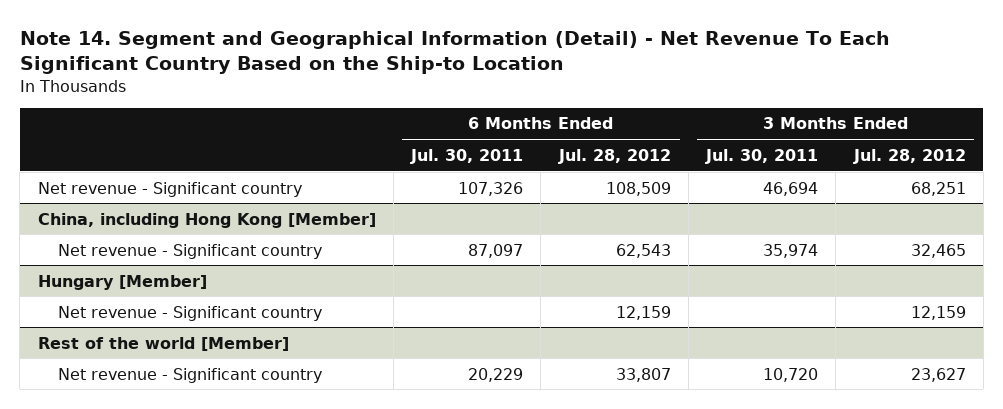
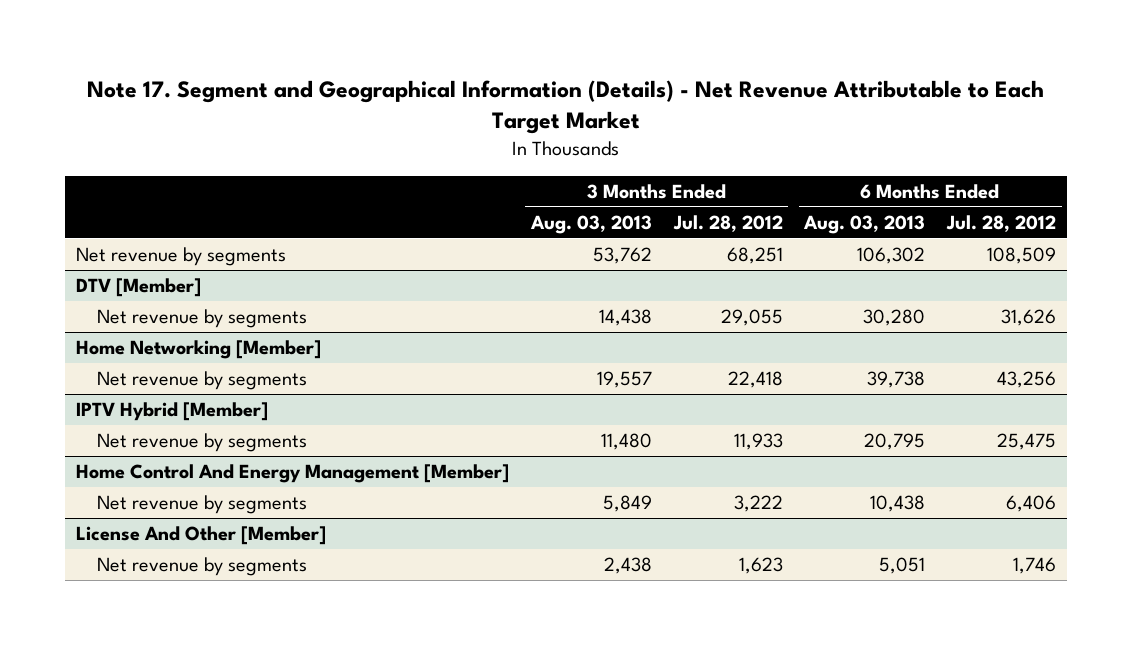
[19,30,890,74] Note 14. Segment and Geographical Information (Detail) - Net Revenue To Each Significant Country Based on the Ship-to Location -> [87,79,1045,135] Note 17. Segment and Geographical Information (Details) - Net Revenue Attributable to Each Target Market
[410,148,524,164] Jul. 30, 2011 -> none
[705,148,819,164] Jul. 30, 2011 -> none
none -> [529,215,652,235] Aug. 03, 2013
none -> [803,215,926,235] Aug. 03, 2013
[37,212,376,228] China, including Hong Kong [Member] -> none
[37,274,207,290] Hungary [Member] -> none
[37,336,289,351] Rest of the world [Member] -> none
[37,181,302,197] Net revenue - Significant country -> [76,247,287,267] Net revenue by segments
none -> [76,278,202,298] DTV [Member]
[57,243,322,259] Net revenue - Significant country -> [97,309,308,329] Net revenue by segments
[615,243,671,258] 62,543 -> [1001,309,1057,327] 31,626
[910,243,966,258] 32,465 -> [720,309,783,327] 29,055
none -> [76,340,322,360] Home Networking [Member]
[57,305,322,321] Net revenue - Significant country -> [97,371,308,391] Net revenue by segments
[615,305,671,320] 12,159 -> [997,371,1057,389] 43,256
[910,305,966,320] 12,159 -> [727,371,783,389] 22,418
none -> [76,402,269,422] IPTV Hybrid [Member]
[57,367,322,383] Net revenue - Significant country -> [97,433,308,453] Net revenue by segments
[615,367,671,382] 33,807 -> [997,433,1057,451] 25,475
[910,367,966,382] 23,627 -> [733,433,783,451] 11,933
none -> [76,464,510,484] Home Control And Energy Management [Member]
none -> [97,495,308,515] Net revenue by segments
none -> [76,526,327,546] License And Other [Member]
none -> [97,557,308,577] Net revenue by segments

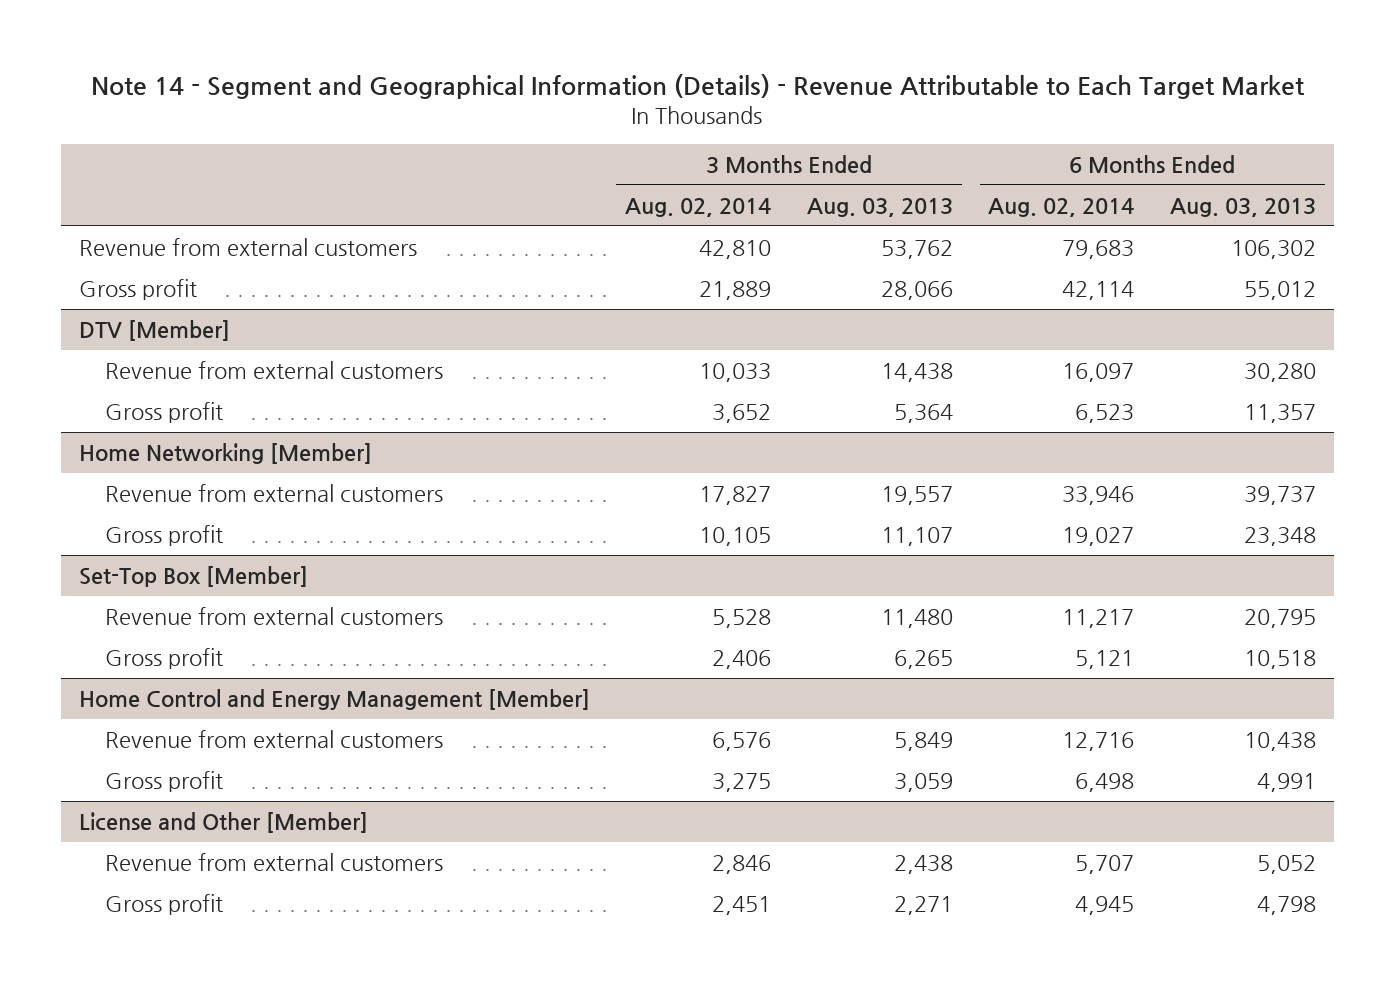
[87,79,1045,135] Note 17. Segment and Geographical Information (Details) - Net Revenue Attributable to Each Target Market -> [91,74,1306,100] Note 14 - Segment and Geographical Information (Details) - Revenue Attributable to Each Target Market
[672,215,783,233] Jul. 28, 2012 -> none
[946,215,1057,233] Jul. 28, 2012 -> none
none -> [625,197,772,217] Aug. 02, 2014
none -> [988,197,1135,217] Aug. 02, 2014
[76,247,287,267] Net revenue by segments -> [78,237,417,256] Revenue from external customers
none -> [78,278,197,300] Gross profit
[97,309,308,329] Net revenue by segments -> [105,360,444,379] Revenue from external customers
none -> [105,401,224,423] Gross profit
[97,371,308,391] Net revenue by segments -> none
[76,402,269,422] IPTV Hybrid [Member] -> none
[97,557,308,577] Net revenue by segments -> none
none -> [105,483,444,502] Revenue from external customers
none -> [105,524,224,546] Gross profit
none -> [78,565,308,587] Set-Top Box [Member]
[97,433,308,453] Net revenue by segments -> [105,606,444,625] Revenue from external customers
none -> [105,647,224,669] Gross profit
[76,464,510,484] Home Control And Energy Management [Member] -> [78,688,590,710] Home Control and Energy Management [Member]
[97,495,308,515] Net revenue by segments -> [105,729,444,748] Revenue from external customers
none -> [105,770,224,792] Gross profit
[76,526,327,546] License And Other [Member] -> [78,811,368,833] License and Other [Member]
none -> [105,852,444,871] Revenue from external customers
none -> [105,893,224,915] Gross profit

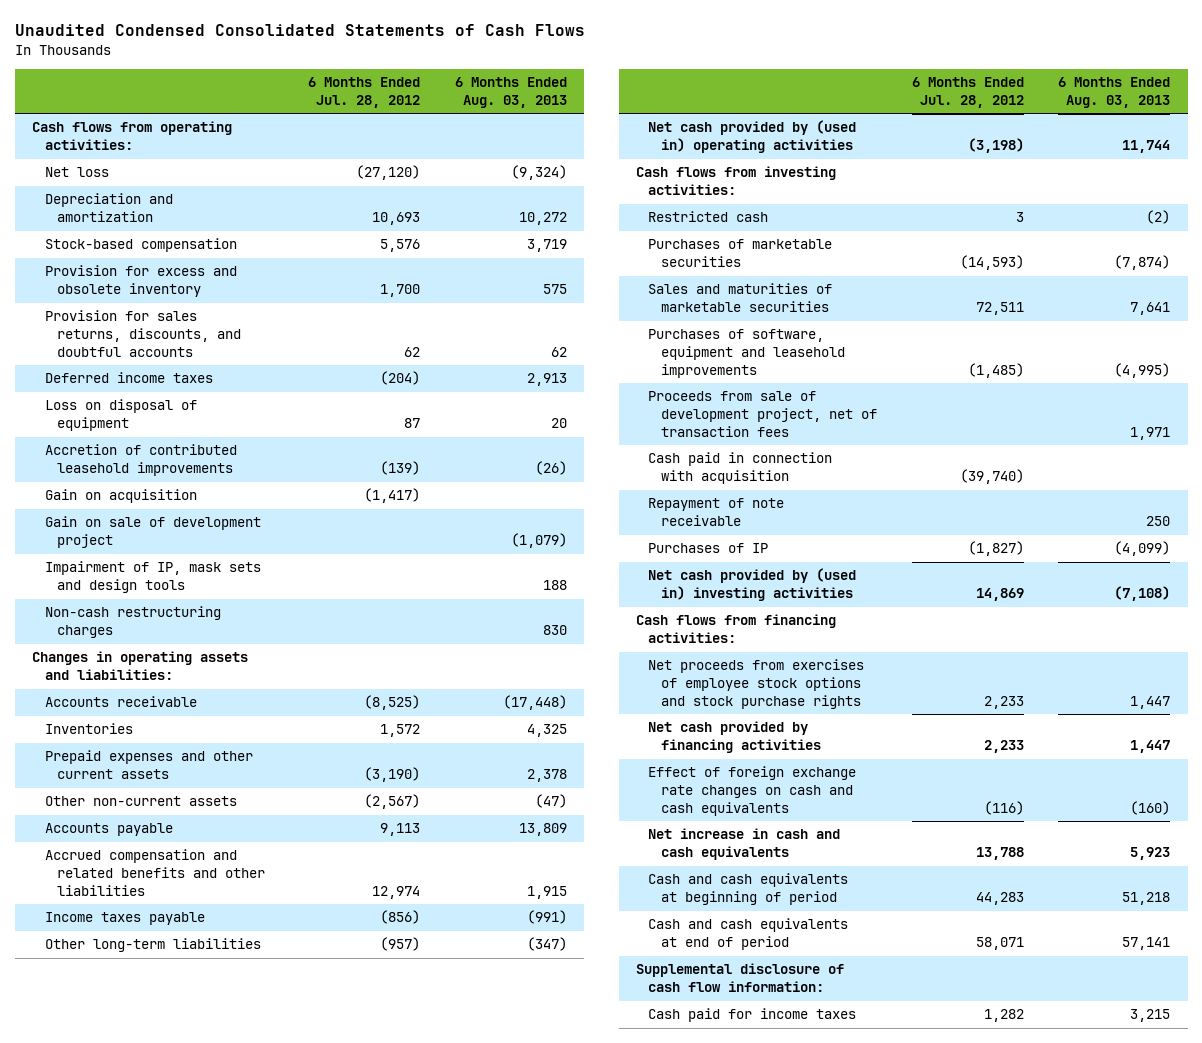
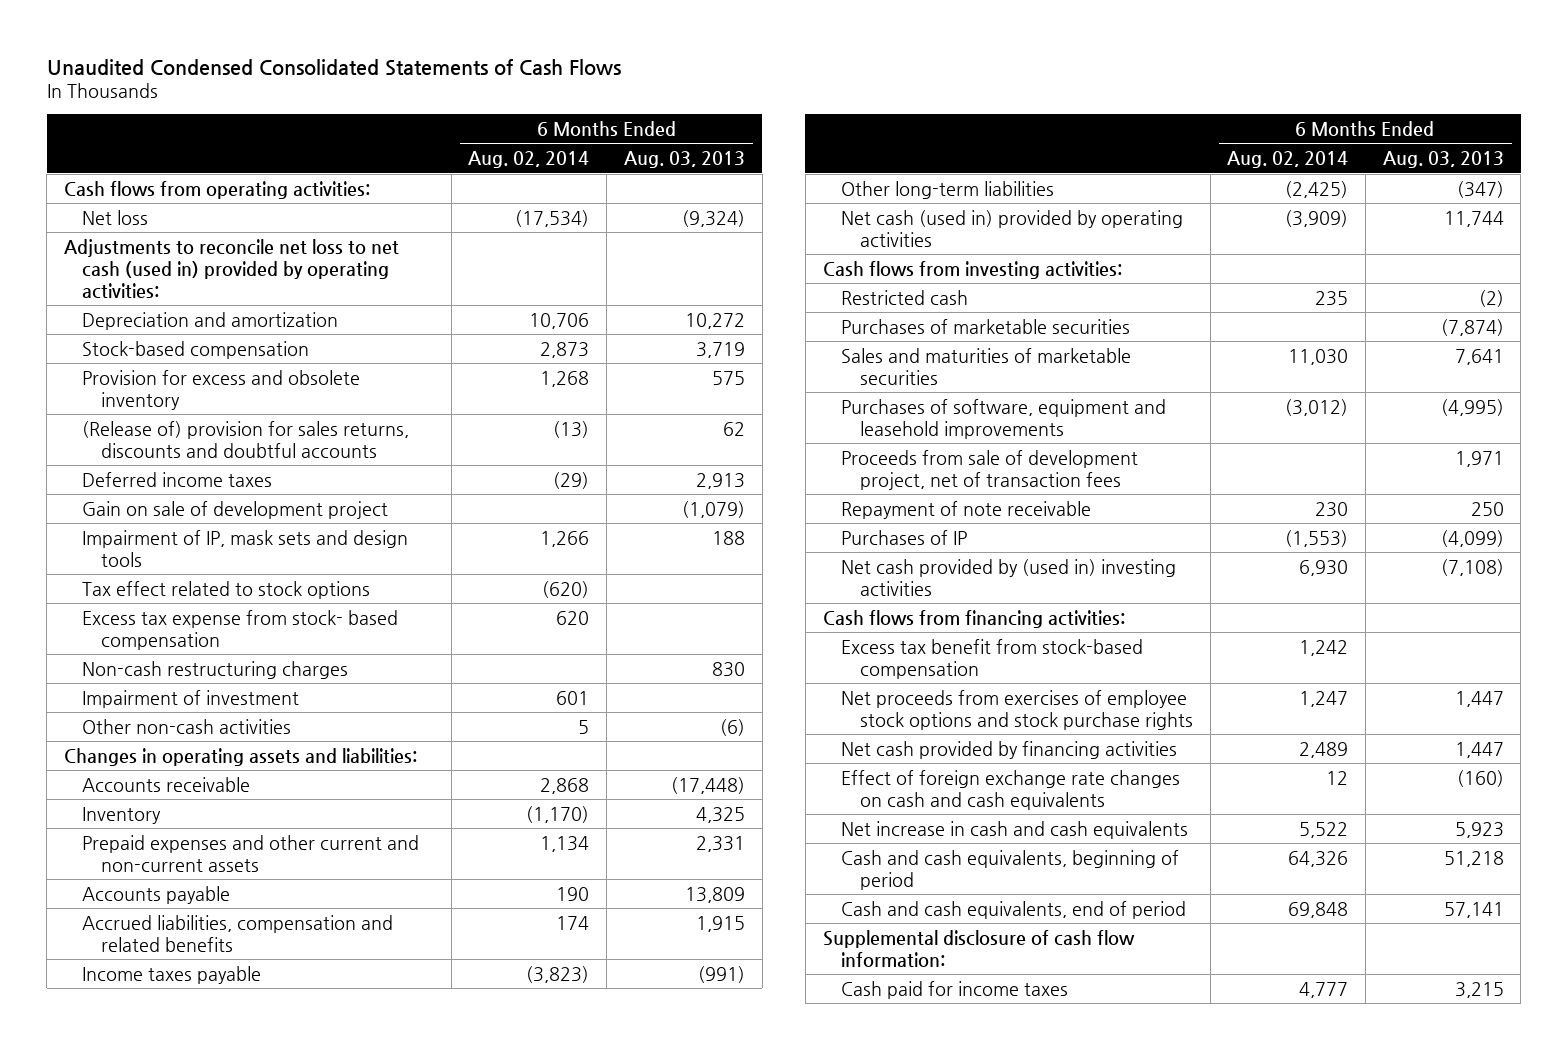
[307,77,420,109] 6 Months Ended Jul. 28, 2012 -> none
none -> [468,151,590,169] Aug. 02, 2014
none -> [63,238,399,299] Adjustments to reconcile net loss to net cash (used in) provided by operating activities:
[44,310,242,358] Provision for sales returns, discounts, and doubtful accounts -> [82,420,410,458] (Release of) provision for sales returns, discounts and doubtful accounts
[44,399,197,432] Loss on disposal of equipment -> none
[44,444,237,477] Accretion of contributed leasehold improvements -> none
[44,489,197,504] Gain on acquisition -> none
none -> [82,580,371,599] Tax effect related to stock options
none -> [82,609,399,650] Excess tax expense from stock- based compensation
none -> [82,689,300,708] Impairment of investment
none -> [82,718,292,734] Other non-cash activities
[44,796,237,807] Other non-current assets -> none
[44,723,133,735] Inventories -> [82,806,162,824] Inventory
[44,750,253,780] Prepaid expenses and other current assets -> [82,834,420,872] Prepaid expenses and other current and non-current assets
[526,769,567,783] 2,378 -> [695,835,745,852] 2,331
[44,849,266,897] Accrued compensation and related benefits and other liabilities -> [82,914,394,952] Accrued liabilities, compensation and related benefits
[648,120,857,154] Net cash provided by (used in) operating activities -> [841,209,1184,247] Net cash (used in) provided by operating activities
[648,452,833,485] Cash paid in connection with acquisition -> none
none -> [841,638,1144,679] Excess tax benefit from stock-based compensation
[648,873,849,906] Cash and cash equivalents at beginning of period -> [841,849,1180,890] Cash and cash equivalents, beginning of period
[648,918,849,951] Cash and cash equivalents at end of period -> [841,900,1187,919] Cash and cash equivalents, end of period

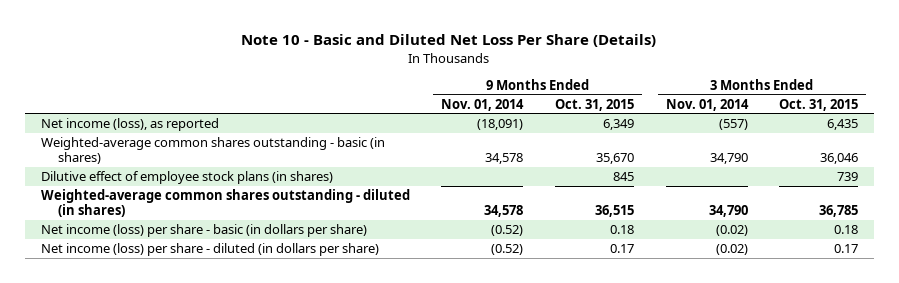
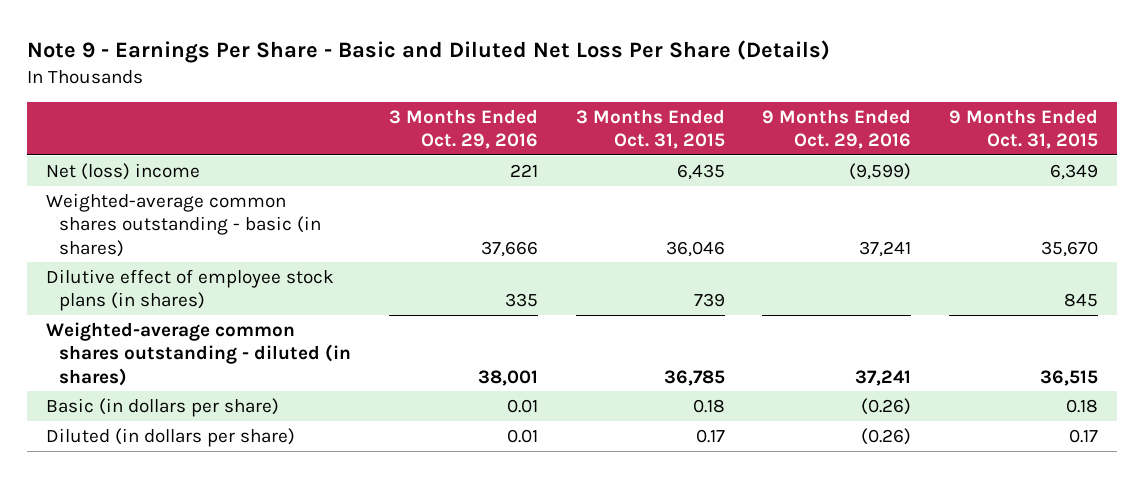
[241,34,657,48] Note 10 - Basic and Diluted Net Loss Per Share (Details) -> [26,39,830,63] Note 9 - Earnings Per Share - Basic and Diluted Net Loss Per Share (Details)
[441,98,525,111] Nov. 01, 2014 -> none
[665,98,749,111] Nov. 01, 2014 -> none
none -> [388,108,538,149] 3 Months Ended Oct. 29, 2016
none -> [762,108,912,149] 9 Months Ended Oct. 29, 2016
[40,118,219,132] Net income (loss), as reported -> [45,162,200,180] Net (loss) income
[40,224,367,238] Net income (loss) per share - basic (in dollars per share) -> [45,397,279,417] Basic (in dollars per share)
[40,243,379,257] Net income (loss) per share - diluted (in dollars per share) -> [45,427,295,447] Diluted (in dollars per share)

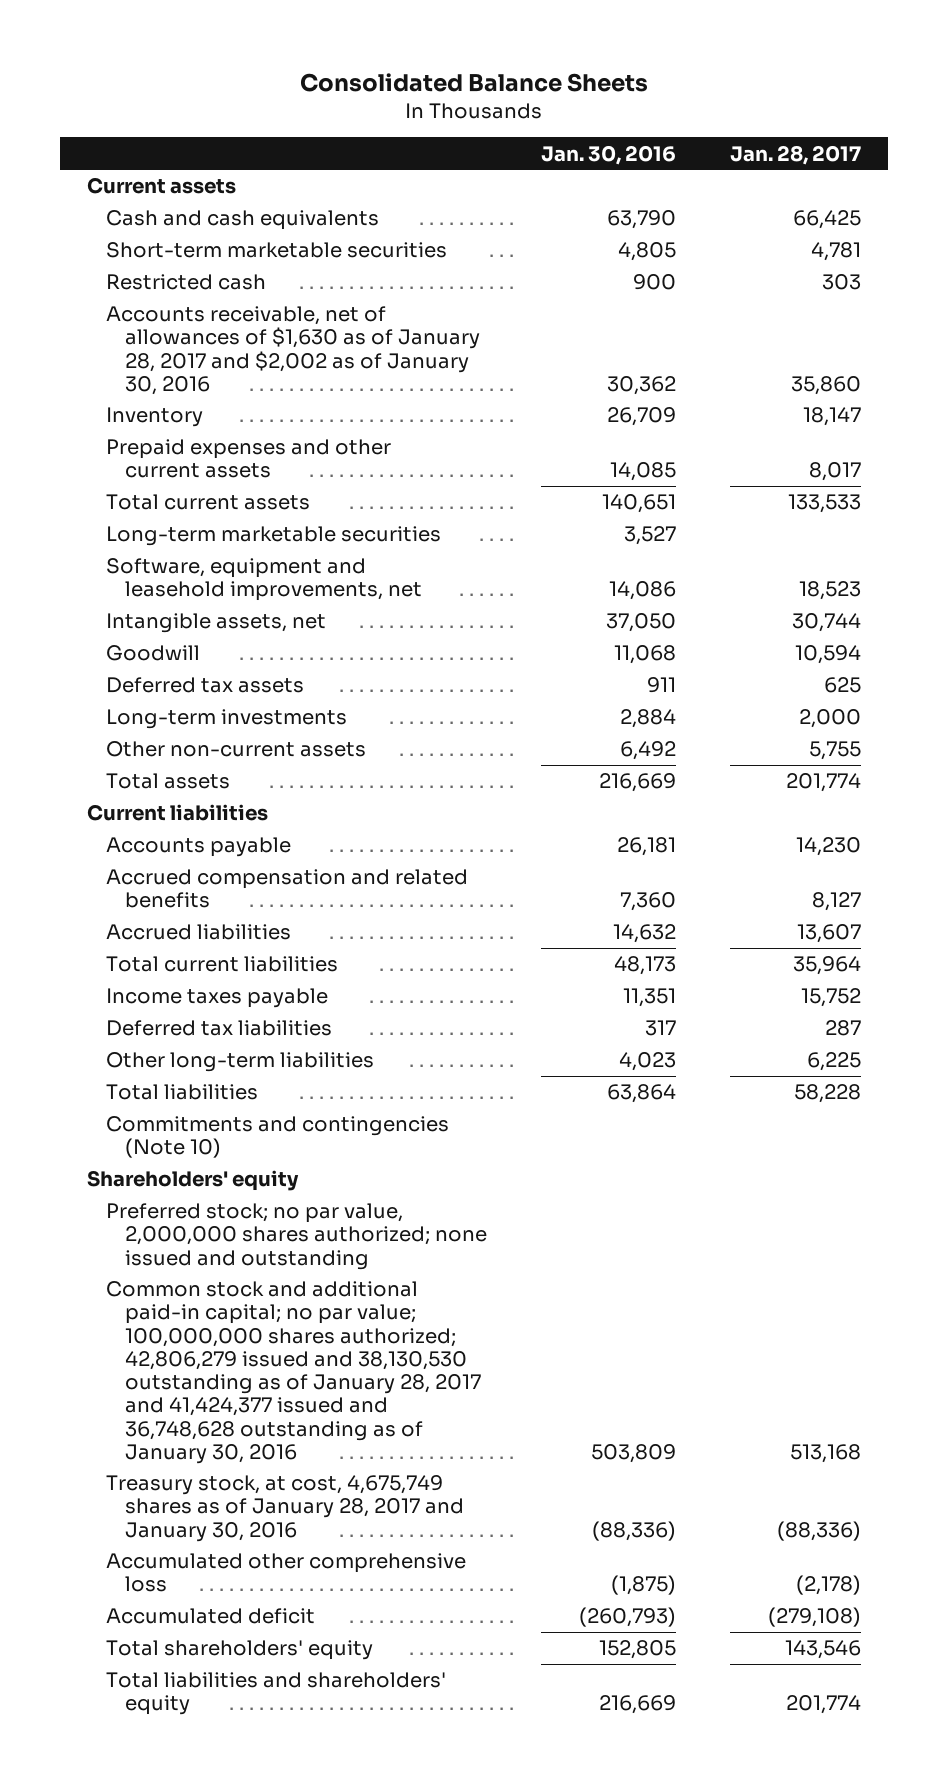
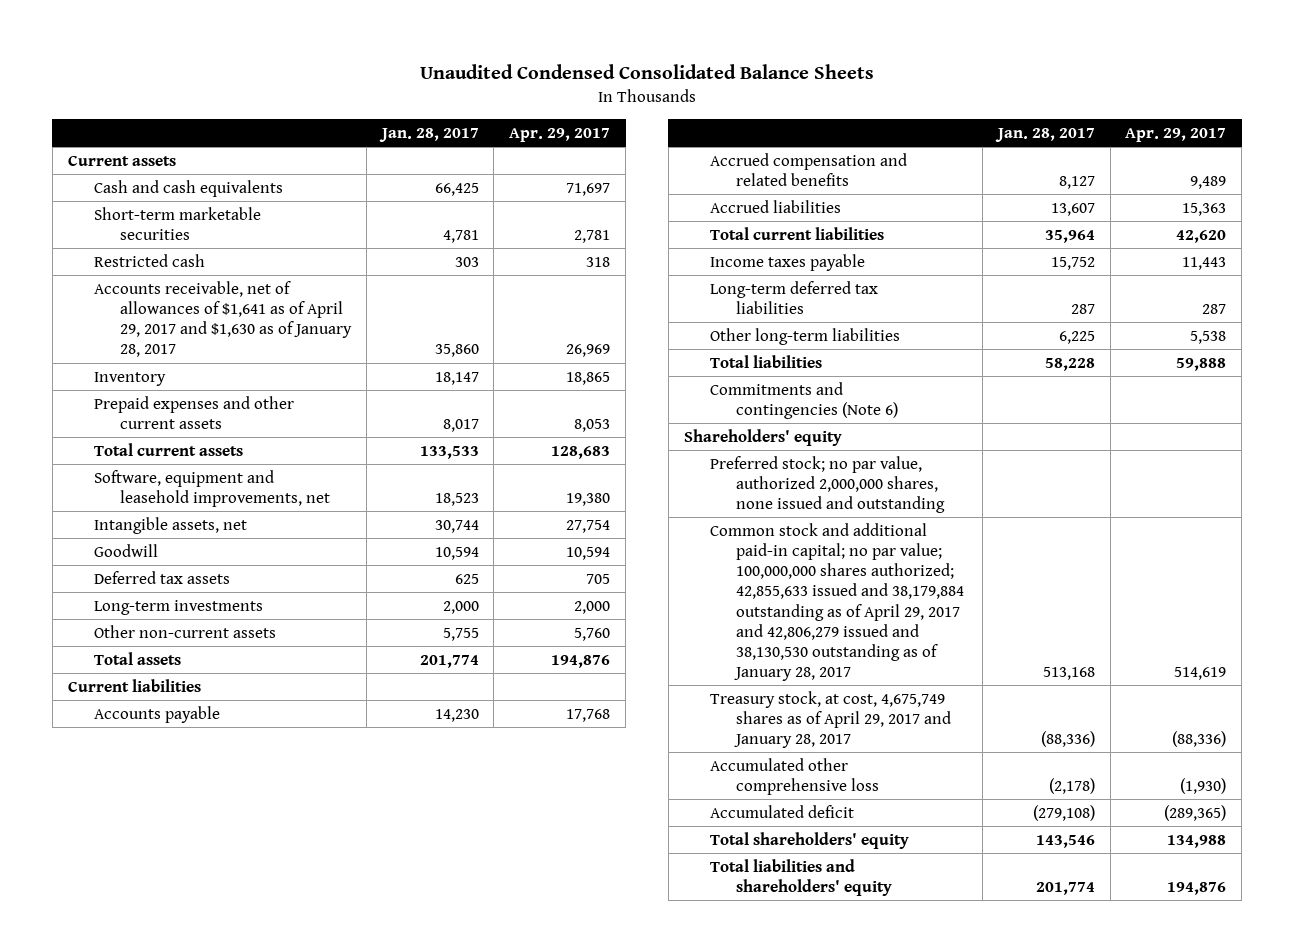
[299,72,648,92] Consolidated Balance Sheets -> [420,63,875,79] Unaudited Condensed Consolidated Balance Sheets
[540,144,676,165] Jan. 30, 2016 -> none
none -> [509,127,611,142] Apr. 29, 2017
[105,306,480,395] Accounts receivable, net of allowances of $1,630 as of January 28, 2017 and $2,002 as of January 30, 2016 -> [93,280,352,358] Accounts receivable, net of allowances of $1,641 as of April 29, 2017 and $1,630 as of January 28, 2017
[105,526,441,547] Long-term marketable securities -> none
[105,1020,332,1037] Deferred tax liabilities -> [709,280,878,314] Long-term deferred tax liabilities
[105,1116,449,1159] Commitments and contingencies (Note 10) -> [709,381,898,419] Commitments and contingencies (Note 6)
[105,1203,487,1270] Preferred stock; no par value, 2,000,000 shares authorized; none issued and outstanding -> [709,455,945,514] Preferred stock; no par value, authorized 2,000,000 shares, none issued and outstanding
[105,1281,481,1464] Common stock and additional paid-in capital; no par value; 100,000,000 shares authorized; 42,806,279 issued and 38,130,530 outstanding as of January 28, 2017 and 41,424,377 issued and 36,748,628 outstanding as of January 30, 2016 -> [709,522,964,682] Common stock and additional paid-in capital; no par value; 100,000,000 shares authorized; 42,855,633 issued and 38,179,884 outstanding as of April 29, 2017 and 42,806,279 issued and 38,130,530 outstanding as of January 28, 2017
[105,1475,464,1542] Treasury stock, at cost, 4,675,749 shares as of January 28, 2017 and January 30, 2016 -> [709,690,951,749] Treasury stock, at cost, 4,675,749 shares as of April 29, 2017 and January 28, 2017

